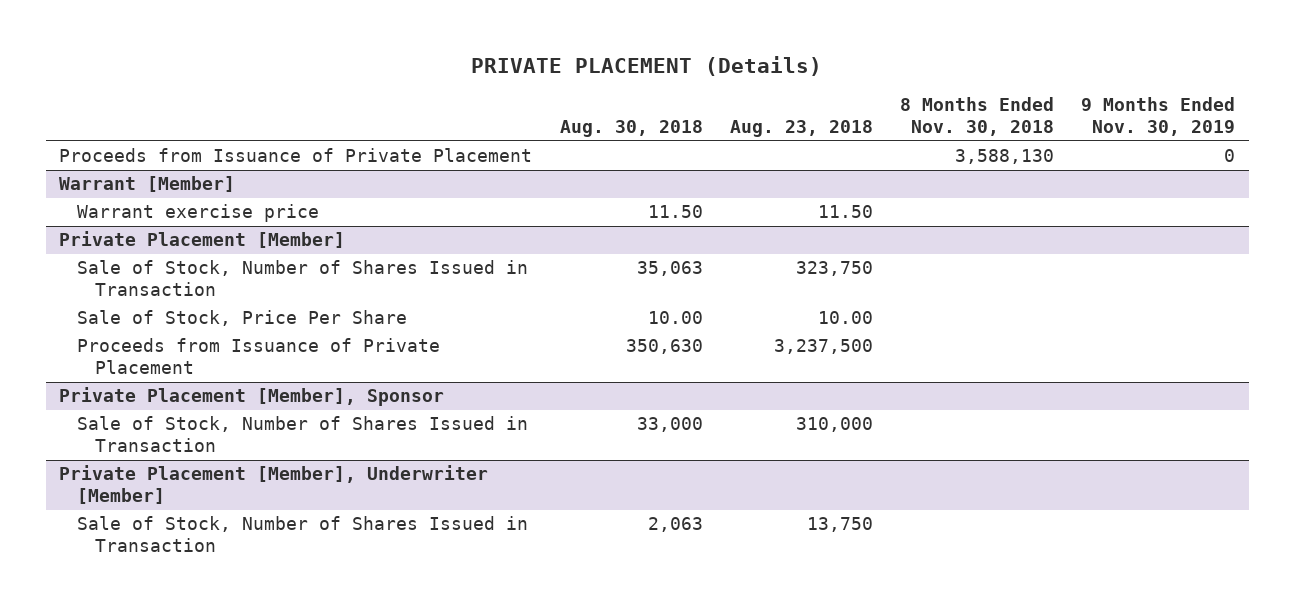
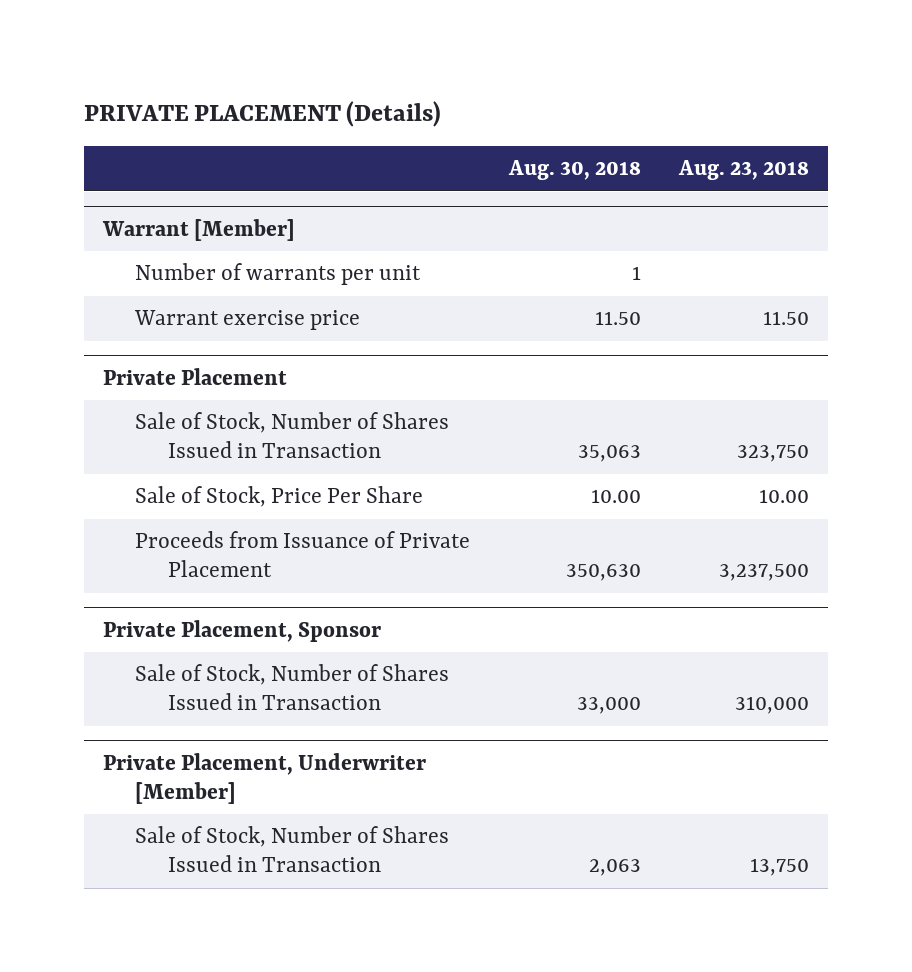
[900,97,1055,137] 8 Months Ended Nov. 30, 2018 -> none
[1081,97,1236,137] 9 Months Ended Nov. 30, 2019 -> none
[59,148,533,163] Proceeds from Issuance of Private Placement -> none
none -> [135,263,422,286] Number of warrants per unit
[59,231,346,249] Private Placement [Member] -> [102,367,287,385] Private Placement
[59,387,445,407] Private Placement [Member], Sponsor -> [102,619,381,642] Private Placement, Sponsor
[59,465,489,505] Private Placement [Member], Underwriter [Member] -> [102,752,426,804] Private Placement, Underwriter [Member]

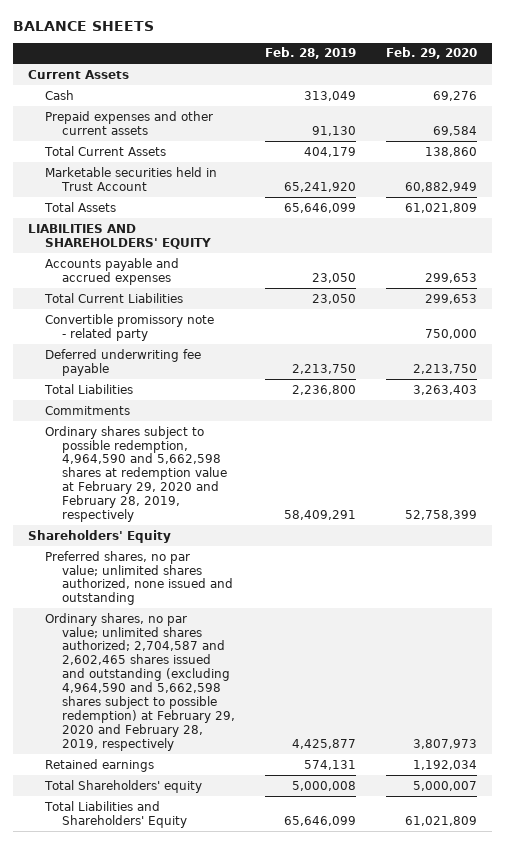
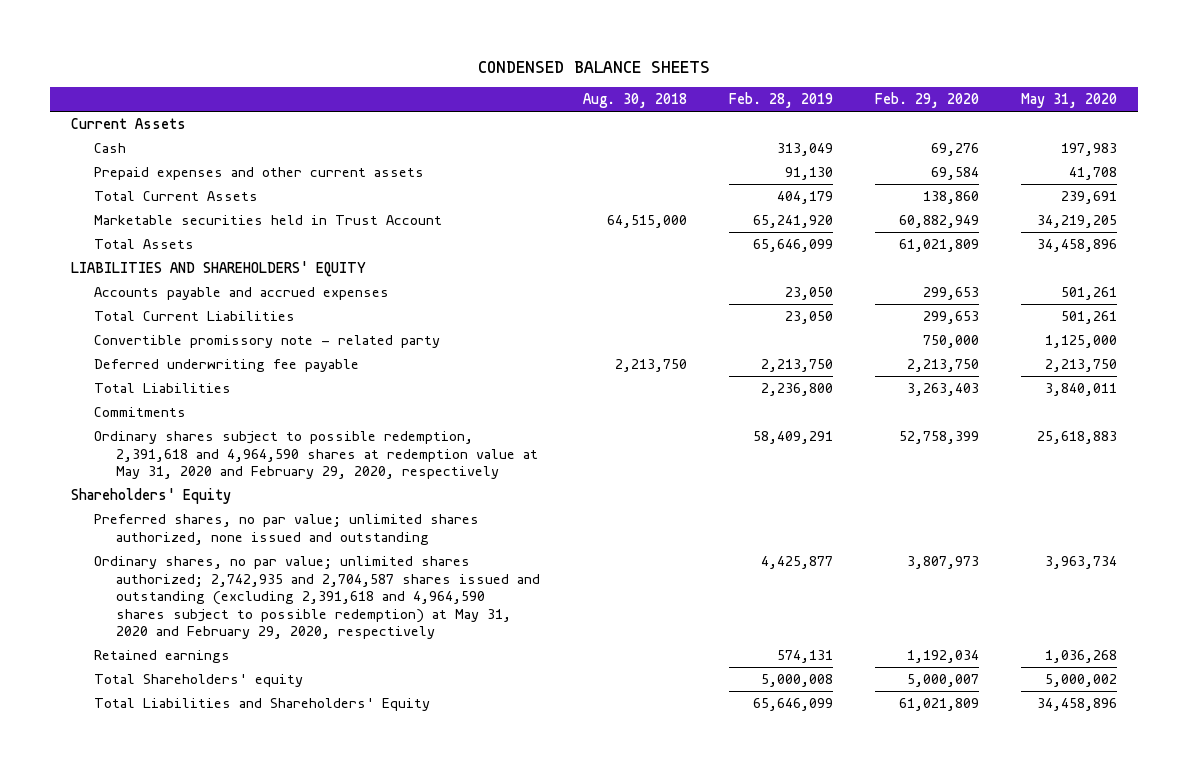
[12,20,154,31] BALANCE SHEETS -> [477,60,710,73] CONDENSED BALANCE SHEETS
none -> [582,93,687,109] Aug. 30, 2018
none -> [1021,93,1118,109] May 31, 2020
[45,425,228,523] Ordinary shares subject to possible redemption, 4,964,590 and 5,662,598 shares at redemption value at February 29, 2020 and February 28, 2019, respectively -> [93,431,539,480] Ordinary shares subject to possible redemption, 2,391,618 and 4,964,590 shares at redemption value at May 31, 2020 and February 29, 2020, respectively
[45,612,236,751] Ordinary shares, no par value; unlimited shares authorized; 2,704,587 and 2,602,465 shares issued and outstanding (excluding 4,964,590 and 5,662,598 shares subject to possible redemption) at February 29, 2020 and February 28, 2019, respectively -> [93,556,541,640] Ordinary shares, no par value; unlimited shares authorized; 2,742,935 and 2,704,587 shares issued and outstanding (excluding 2,391,618 and 4,964,590 shares subject to possible redemption) at May 31, 2020 and February 29, 2020, respectively

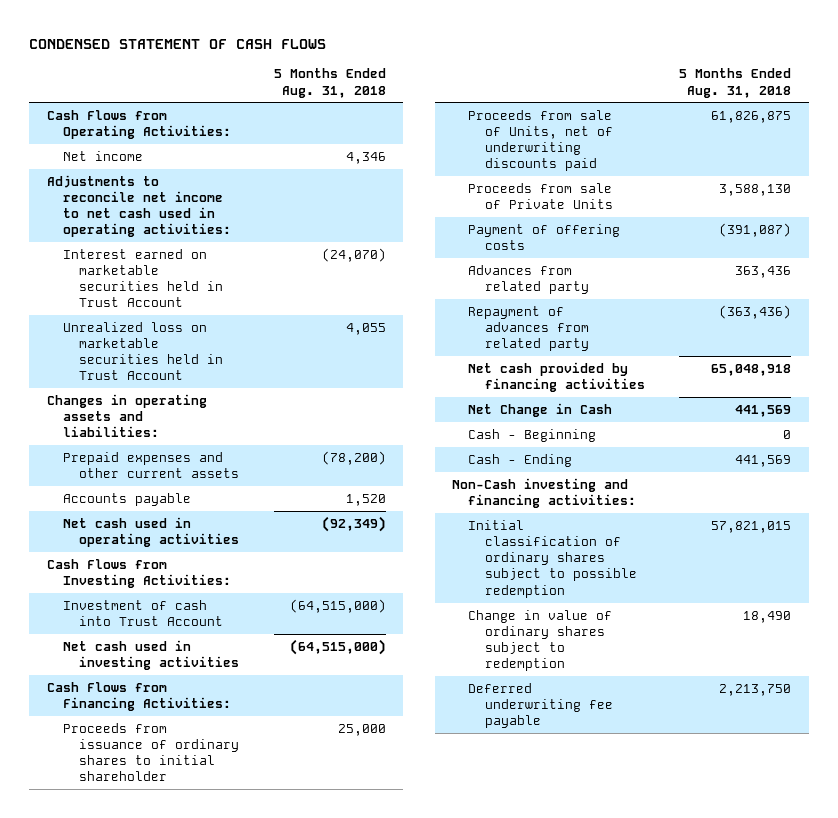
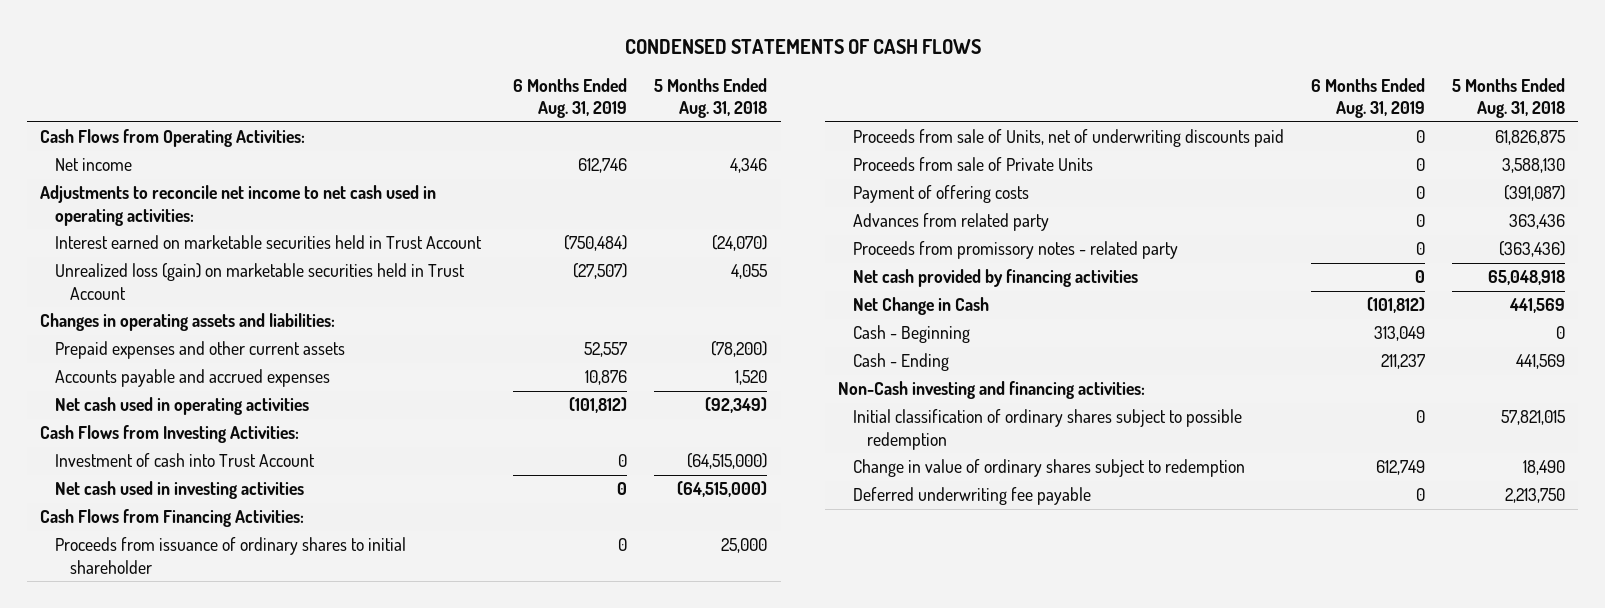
[29,38,327,49] CONDENSED STATEMENT OF CASH FLOWS -> [624,38,981,54] CONDENSED STATEMENTS OF CASH FLOWS
none -> [512,77,627,119] 6 Months Ended Aug. 31, 2019
[62,321,223,381] Unrealized loss on marketable securities held in Trust Account -> [54,263,465,300] Unrealized loss (gain) on marketable securities held in Trust Account
[62,492,191,506] Accounts payable -> [54,369,330,388] Accounts payable and accrued expenses
[468,305,589,352] Repayment of advances from related party -> [852,241,1178,260] Proceeds from promissory notes - related party

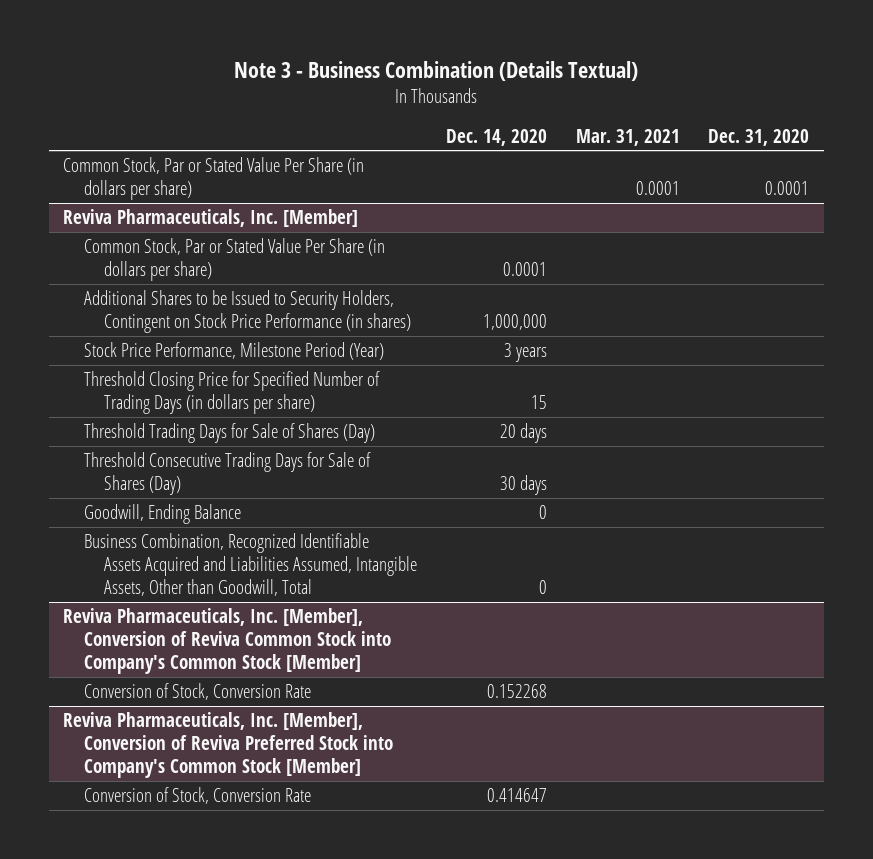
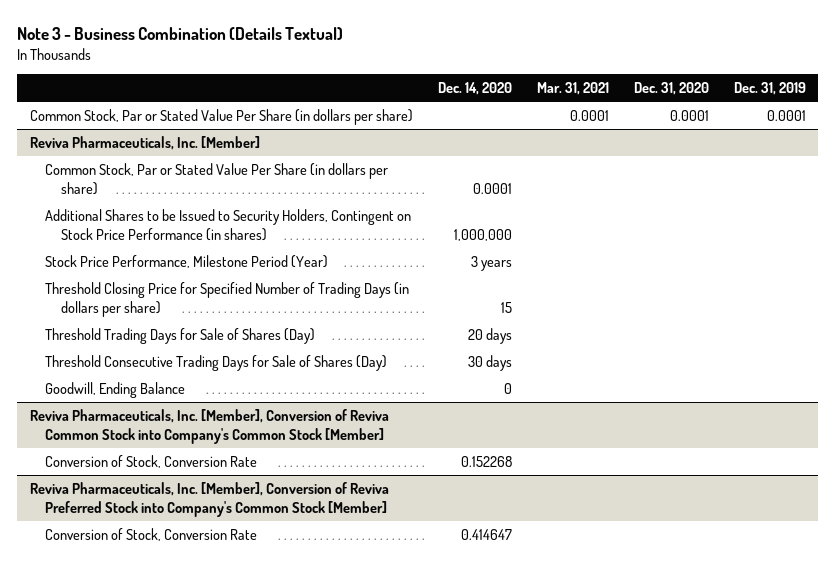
none -> [733,82,806,96] Dec. 31, 2019
[83,532,418,597] Business Combination, Recognized Identifiable Assets Acquired and Liabilities Assumed, Intangible Assets, Other than Goodwill, Total -> none

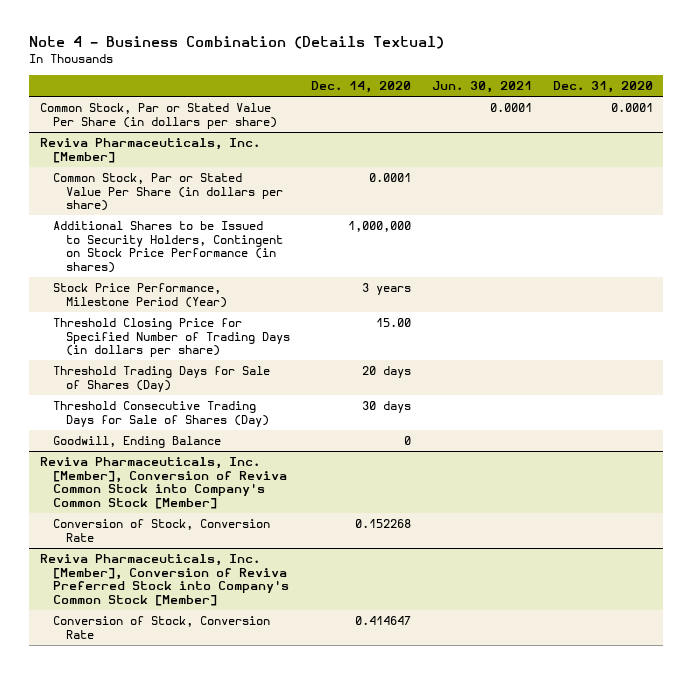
[17,26,344,40] Note 3 - Business Combination (Details Textual) -> [29,36,445,50] Note 4 - Business Combination (Details Textual)
[536,82,609,96] Mar. 31, 2021 -> none
[733,82,806,96] Dec. 31, 2019 -> none
none -> [431,81,532,94] Jun. 30, 2021
[500,301,512,313] 15 -> [375,317,411,327] 15.00

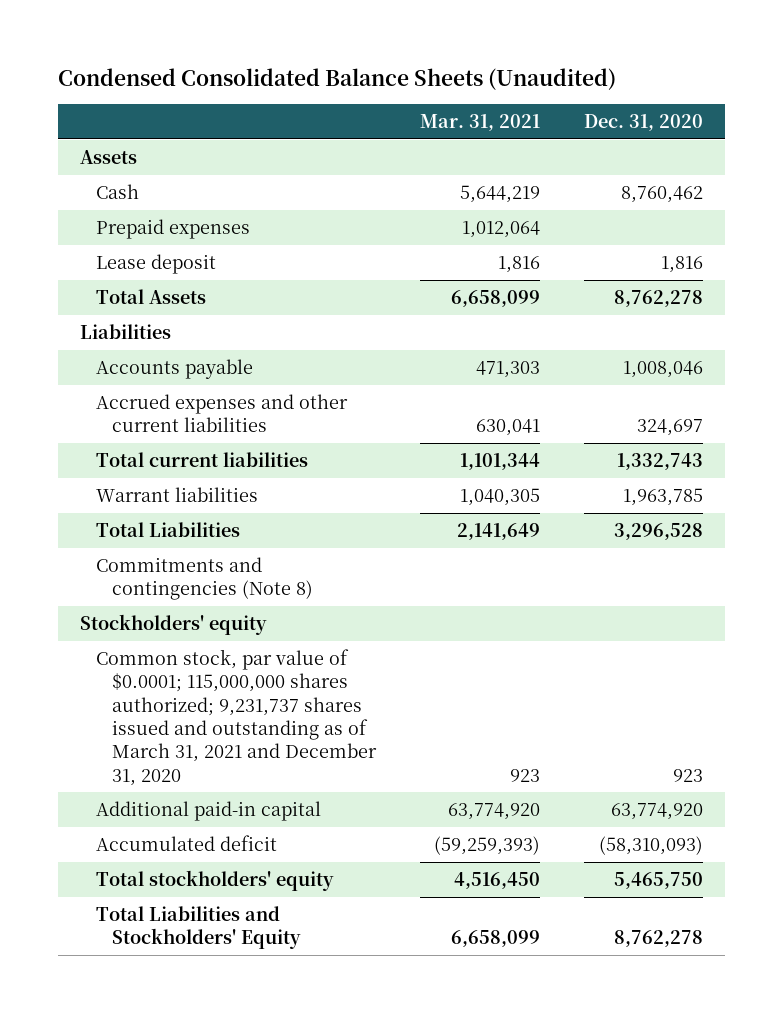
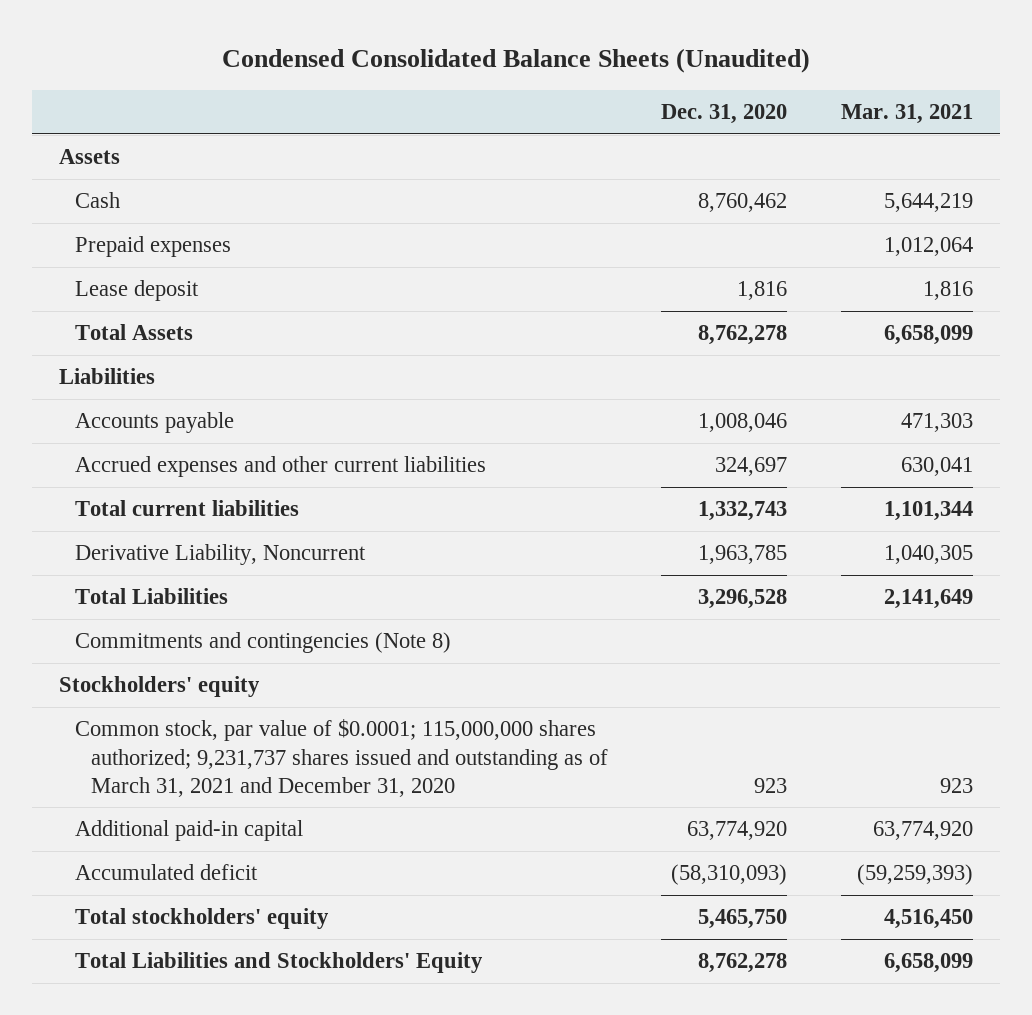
[95,487,258,503] Warrant liabilities -> [74,544,366,566] Derivative Liability, Noncurrent

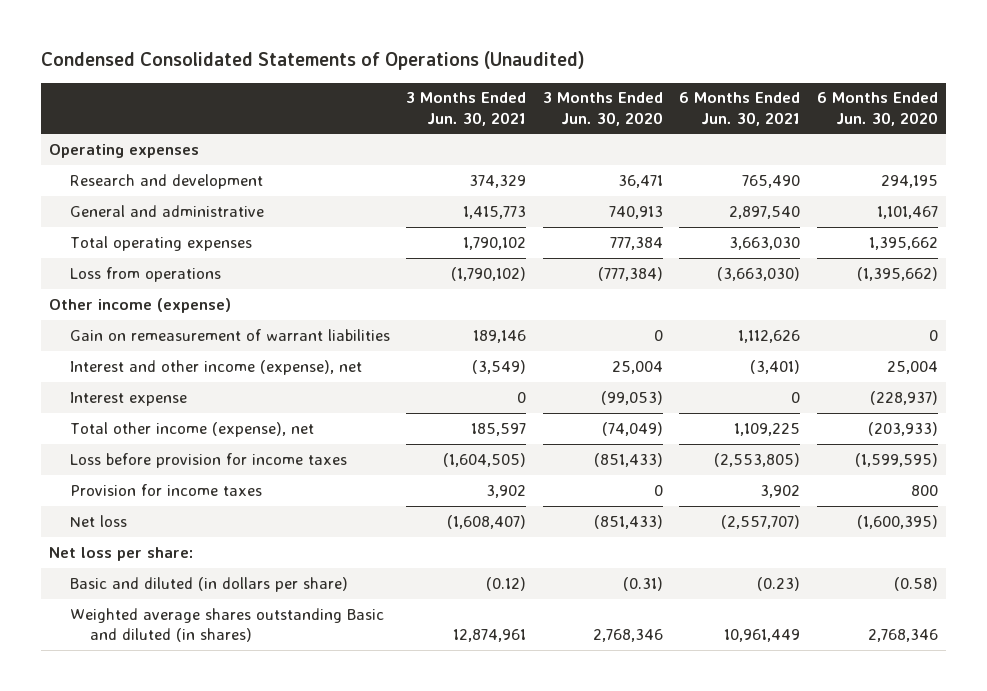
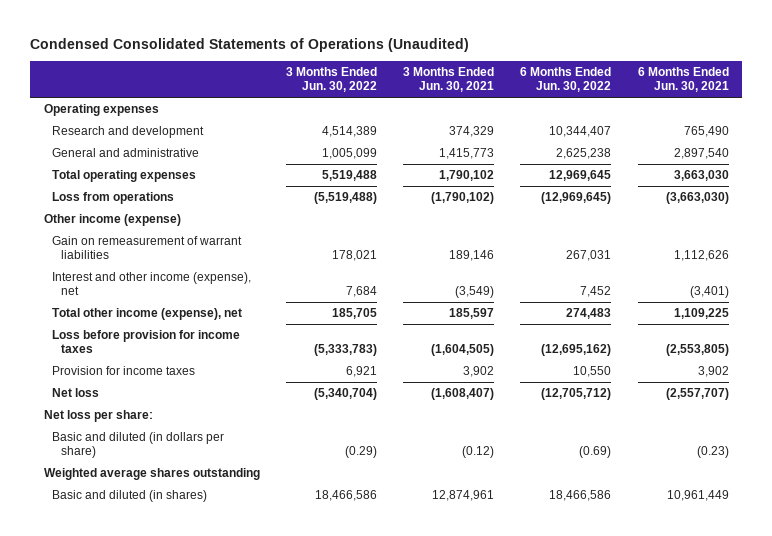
[542,92,663,126] 3 Months Ended Jun. 30, 2020 -> none
[816,92,938,126] 6 Months Ended Jun. 30, 2020 -> none
none -> [285,67,377,93] 3 Months Ended Jun. 30, 2022
none -> [520,67,612,93] 6 Months Ended Jun. 30, 2022
[69,391,187,406] Interest expense -> none
none -> [43,468,260,481] Weighted average shares outstanding
[69,607,384,643] Weighted average shares outstanding Basic and diluted (in shares) -> [52,490,208,503] Basic and diluted (in shares)

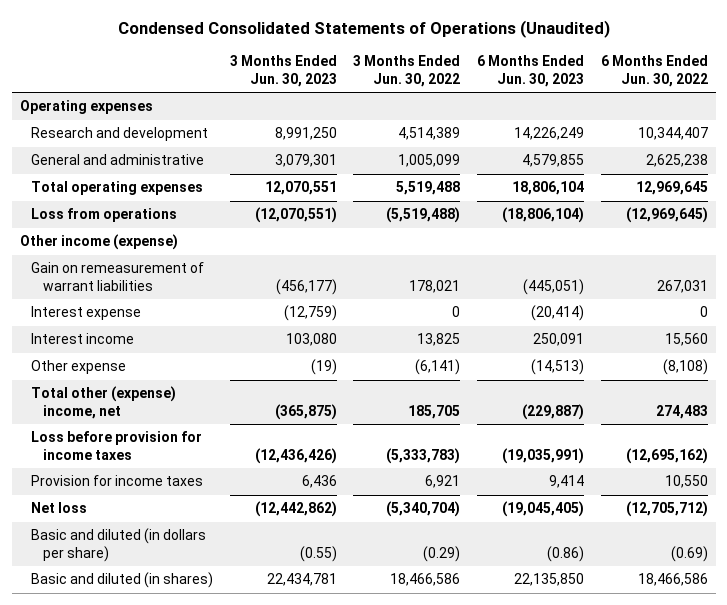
[403,67,495,93] 3 Months Ended Jun. 30, 2021 -> none
[637,67,729,93] 6 Months Ended Jun. 30, 2021 -> none
none -> [229,55,337,88] 3 Months Ended Jun. 30, 2023
none -> [477,55,585,88] 6 Months Ended Jun. 30, 2023
[52,272,252,296] Interest and other income (expense), net -> none
none -> [31,306,142,321] Interest expense
none -> [31,333,135,345] Interest income
none -> [31,360,127,375] Other expense
[52,308,243,321] Total other income (expense), net -> [31,386,177,420] Total other (expense) income, net
[43,410,153,423] Net loss per share: -> none
[43,468,260,481] Weighted average shares outstanding -> none

